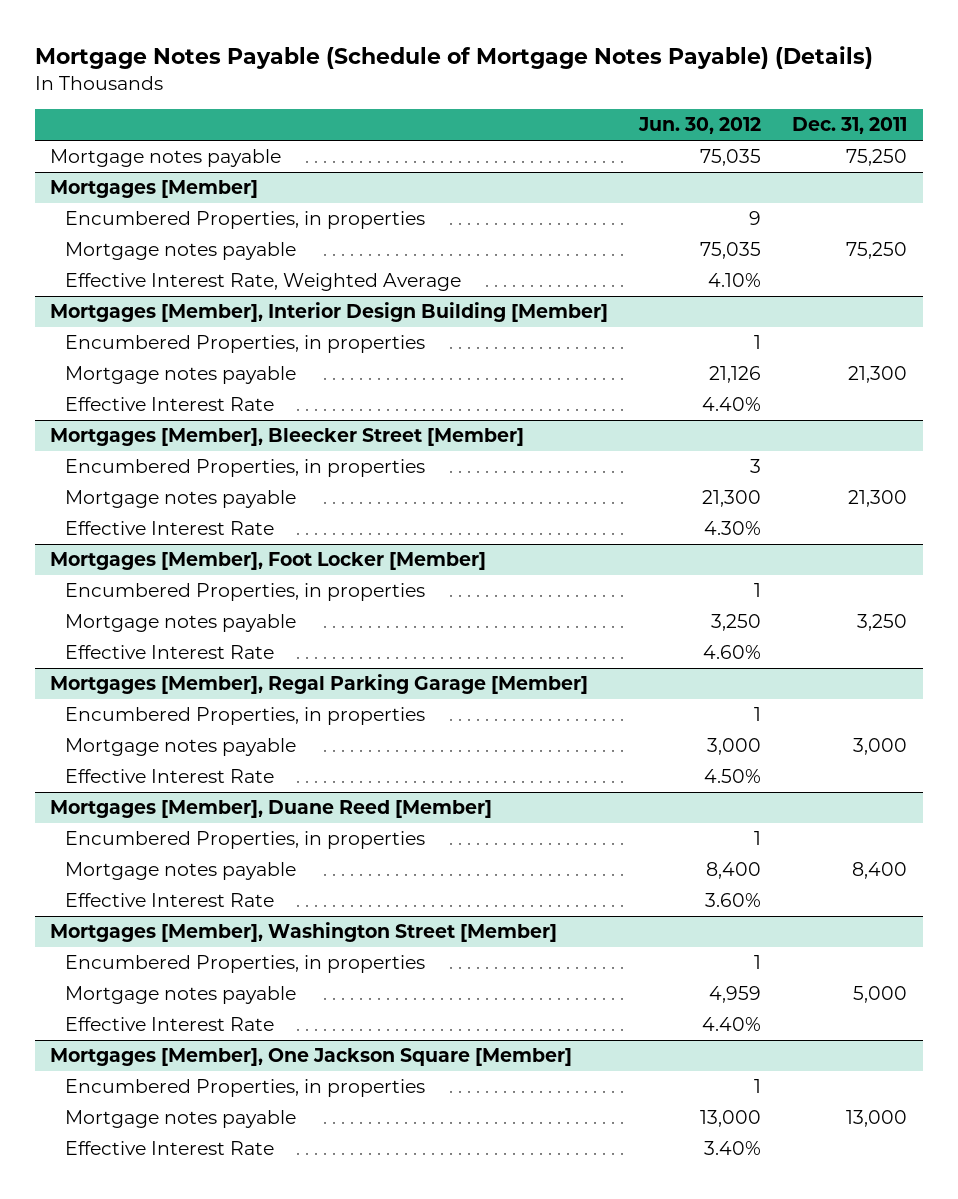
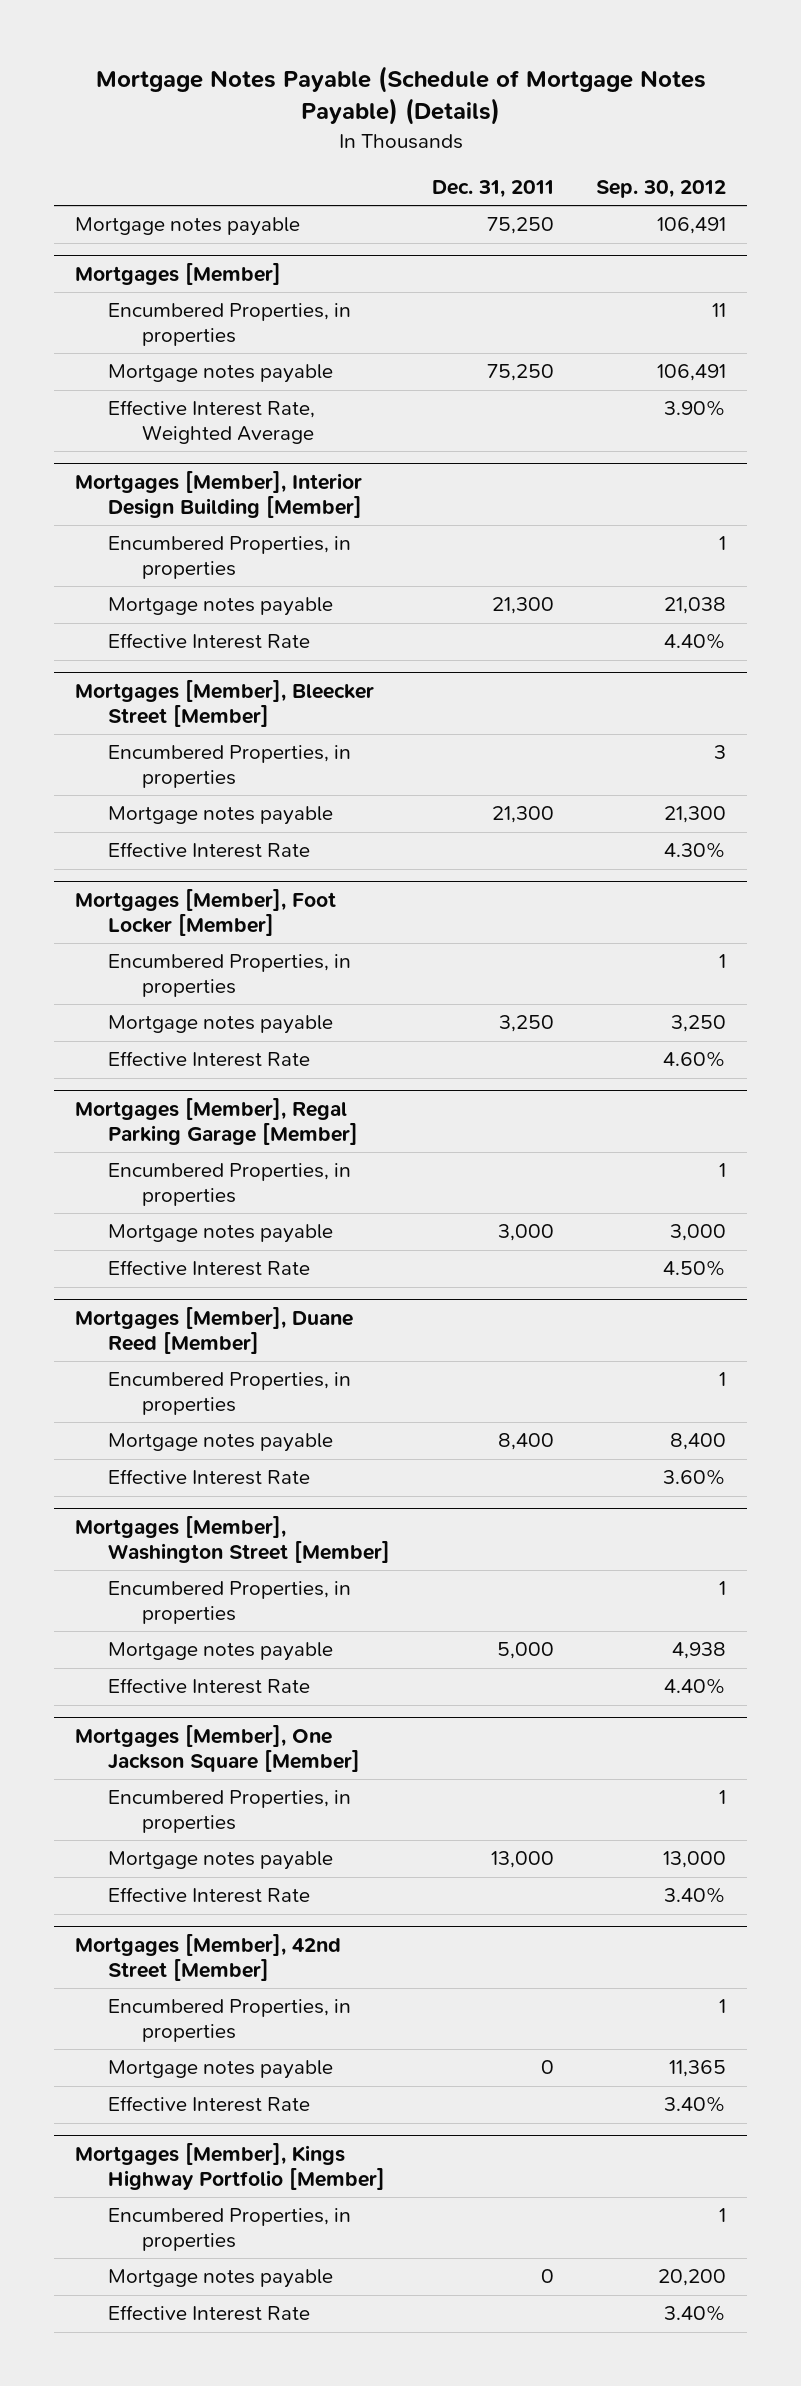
[638,117,762,135] Jun. 30, 2012 -> none
none -> [596,180,727,199] Sep. 30, 2012
none -> [75,1933,342,1981] Mortgages [Member], 42nd Street [Member]
none -> [108,1999,352,2043] Encumbered Properties, in properties
none -> [108,2060,334,2080] Mortgage notes payable
none -> [108,2096,311,2113] Effective Interest Rate
none -> [75,2142,386,2190] Mortgages [Member], Kings Highway Portfolio [Member]
none -> [108,2208,352,2252] Encumbered Properties, in properties
none -> [108,2269,334,2289] Mortgage notes payable
none -> [108,2305,311,2322] Effective Interest Rate

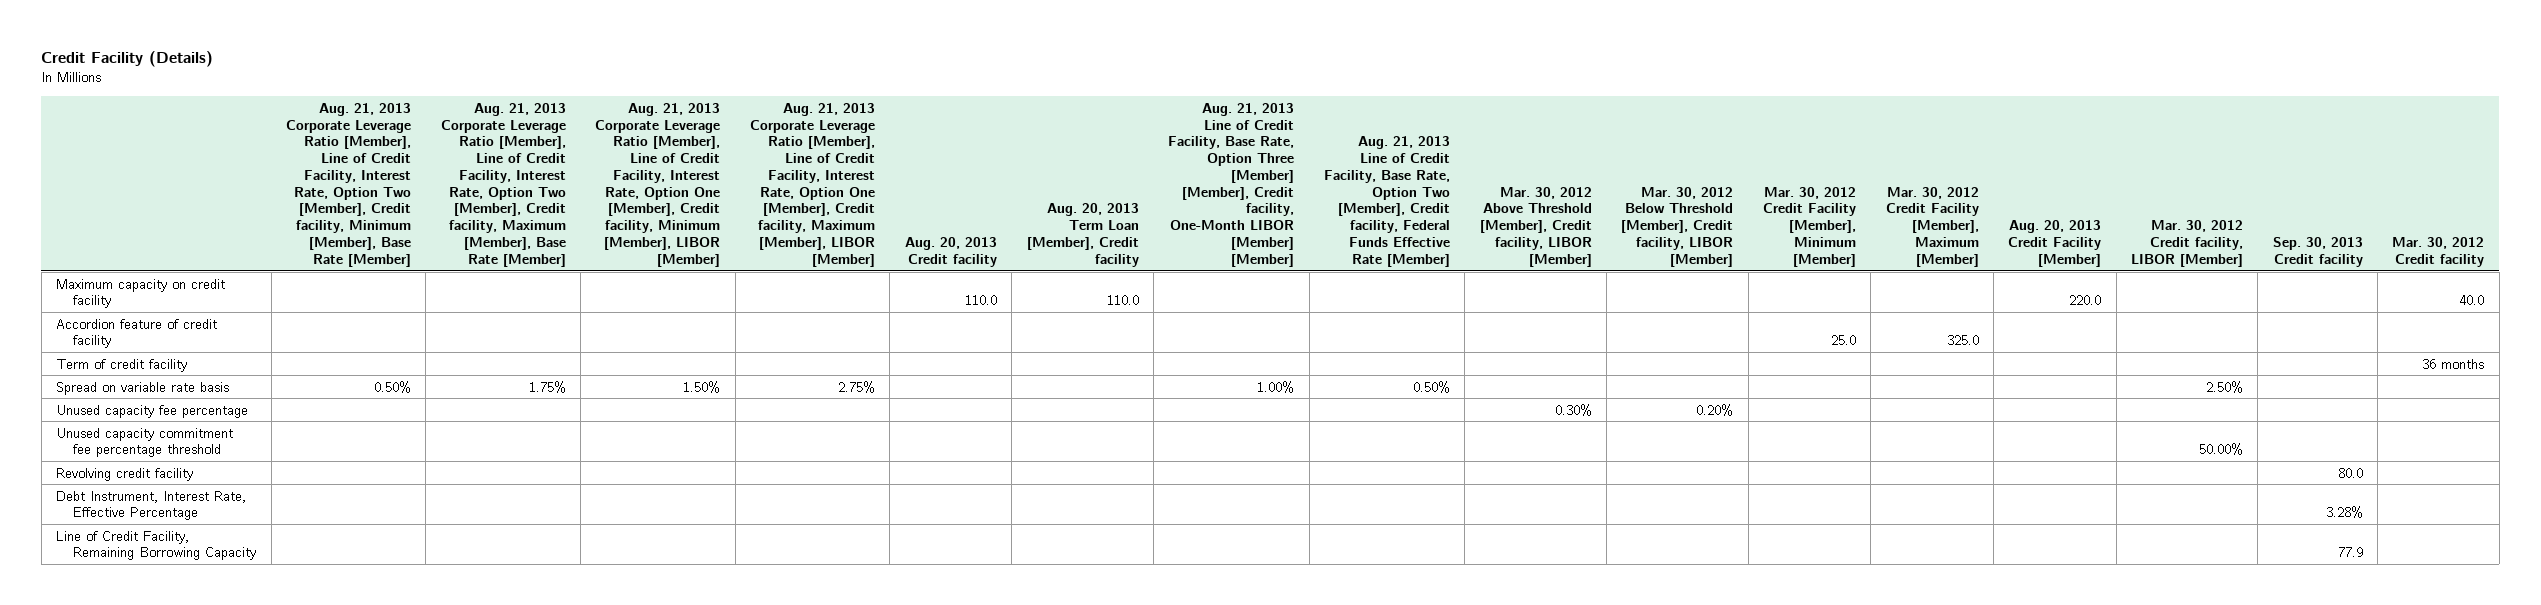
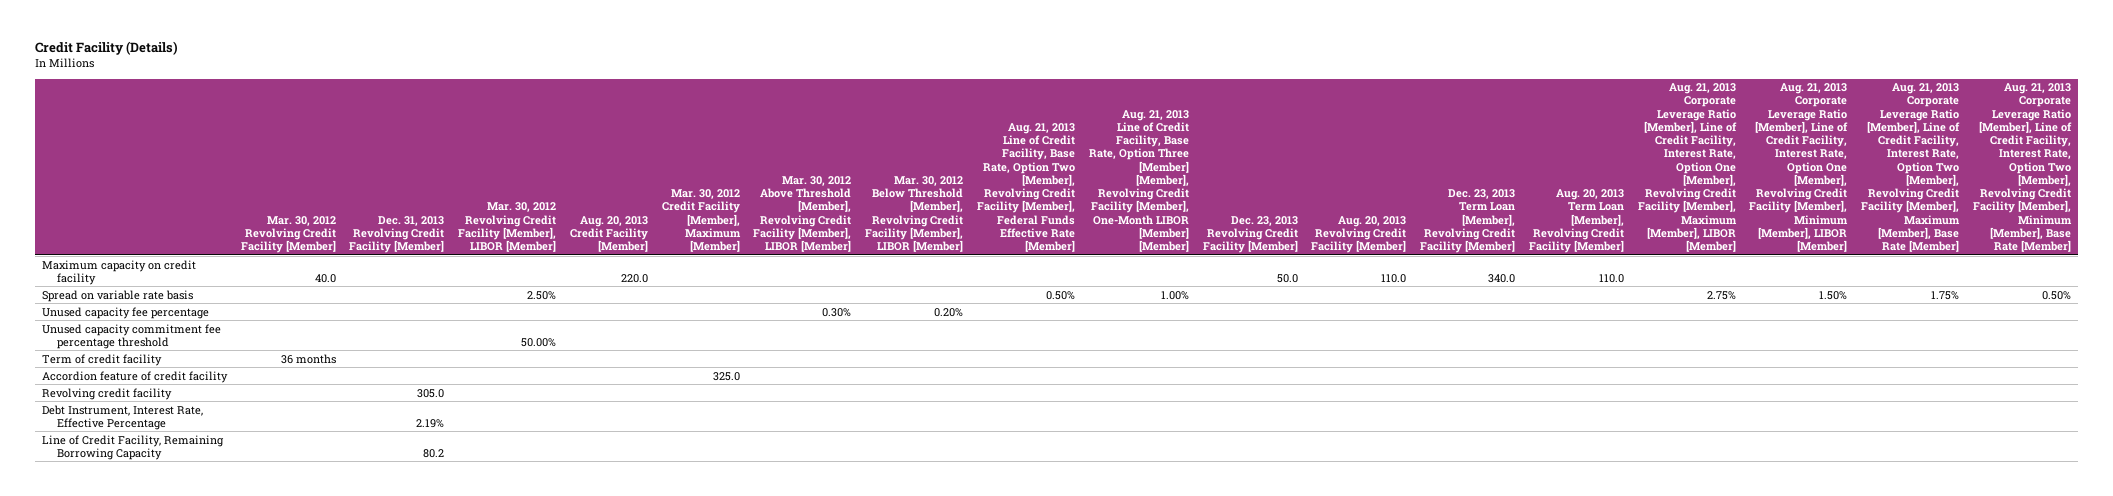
[286,102,412,267] Aug. 21, 2013 Corporate Leverage Ratio [Member], Line of Credit Facility, Interest Rate, Option Two [Member], Credit facility, Minimum [Member], Base Rate [Member] -> none
[440,102,566,267] Aug. 21, 2013 Corporate Leverage Ratio [Member], Line of Credit Facility, Interest Rate, Option Two [Member], Credit facility, Maximum [Member], Base Rate [Member] -> none
[595,102,721,267] Aug. 21, 2013 Corporate Leverage Ratio [Member], Line of Credit Facility, Interest Rate, Option One [Member], Credit facility, Minimum [Member], LIBOR [Member] -> none
[750,102,876,267] Aug. 21, 2013 Corporate Leverage Ratio [Member], Line of Credit Facility, Interest Rate, Option One [Member], Credit facility, Maximum [Member], LIBOR [Member] -> none
[904,237,997,267] Aug. 20, 2013 Credit facility -> none
[1026,203,1139,267] Aug. 20, 2013 Term Loan [Member], Credit facility -> none
[1168,102,1295,267] Aug. 21, 2013 Line of Credit Facility, Base Rate, Option Three [Member] [Member], Credit facility, One-Month LIBOR [Member] [Member] -> none
[1323,136,1450,267] Aug. 21, 2013 Line of Credit Facility, Base Rate, Option Two [Member], Credit facility, Federal Funds Effective Rate [Member] -> none
[1479,186,1592,267] Mar. 30, 2012 Above Threshold [Member], Credit facility, LIBOR [Member] -> none
[1621,186,1734,267] Mar. 30, 2012 Below Threshold [Member], Credit facility, LIBOR [Member] -> none
[1763,186,1857,267] Mar. 30, 2012 Credit Facility [Member], Minimum [Member] -> none
[2131,220,2244,267] Mar. 30, 2012 Credit facility, LIBOR [Member] -> none
[2272,237,2363,267] Sep. 30, 2013 Credit facility -> none
[2392,237,2485,267] Mar. 30, 2012 Credit facility -> none
none -> [240,215,336,254] Mar. 30, 2012 Revolving Credit Facility [Member]
none -> [349,215,445,254] Dec. 31, 2013 Revolving Credit Facility [Member]
none -> [458,202,557,253] Mar. 30, 2012 Revolving Credit Facility [Member], LIBOR [Member]
none -> [753,175,852,253] Mar. 30, 2012 Above Threshold [Member], Revolving Credit Facility [Member], LIBOR [Member]
none -> [865,175,964,253] Mar. 30, 2012 Below Threshold [Member], Revolving Credit Facility [Member], LIBOR [Member]
none -> [976,122,1075,253] Aug. 21, 2013 Line of Credit Facility, Base Rate, Option Two [Member], Revolving Credit Facility [Member], Federal Funds Effective Rate [Member]
none -> [1088,109,1189,253] Aug. 21, 2013 Line of Credit Facility, Base Rate, Option Three [Member] [Member], Revolving Credit Facility [Member], One-Month LIBOR [Member] [Member]
none -> [1202,215,1298,254] Dec. 23, 2013 Revolving Credit Facility [Member]
none -> [1311,215,1407,254] Aug. 20, 2013 Revolving Credit Facility [Member]
none -> [1420,189,1516,254] Dec. 23, 2013 Term Loan [Member], Revolving Credit Facility [Member]
none -> [1528,189,1624,254] Aug. 20, 2013 Term Loan [Member], Revolving Credit Facility [Member]
none -> [1637,83,1737,253] Aug. 21, 2013 Corporate Leverage Ratio [Member], Line of Credit Facility, Interest Rate, Option One [Member], Revolving Credit Facility [Member], Maximum [Member], LIBOR [Member]
none -> [1749,83,1849,253] Aug. 21, 2013 Corporate Leverage Ratio [Member], Line of Credit Facility, Interest Rate, Option One [Member], Revolving Credit Facility [Member], Minimum [Member], LIBOR [Member]
none -> [1861,83,1961,253] Aug. 21, 2013 Corporate Leverage Ratio [Member], Line of Credit Facility, Interest Rate, Option Two [Member], Revolving Credit Facility [Member], Maximum [Member], Base Rate [Member]
none -> [1972,83,2072,253] Aug. 21, 2013 Corporate Leverage Ratio [Member], Line of Credit Facility, Interest Rate, Option Two [Member], Revolving Credit Facility [Member], Minimum [Member], Base Rate [Member]
[56,358,188,372] Term of credit facility -> [41,353,162,366] Term of credit facility
[56,318,218,349] Accordion feature of credit facility -> [41,370,228,383] Accordion feature of credit facility

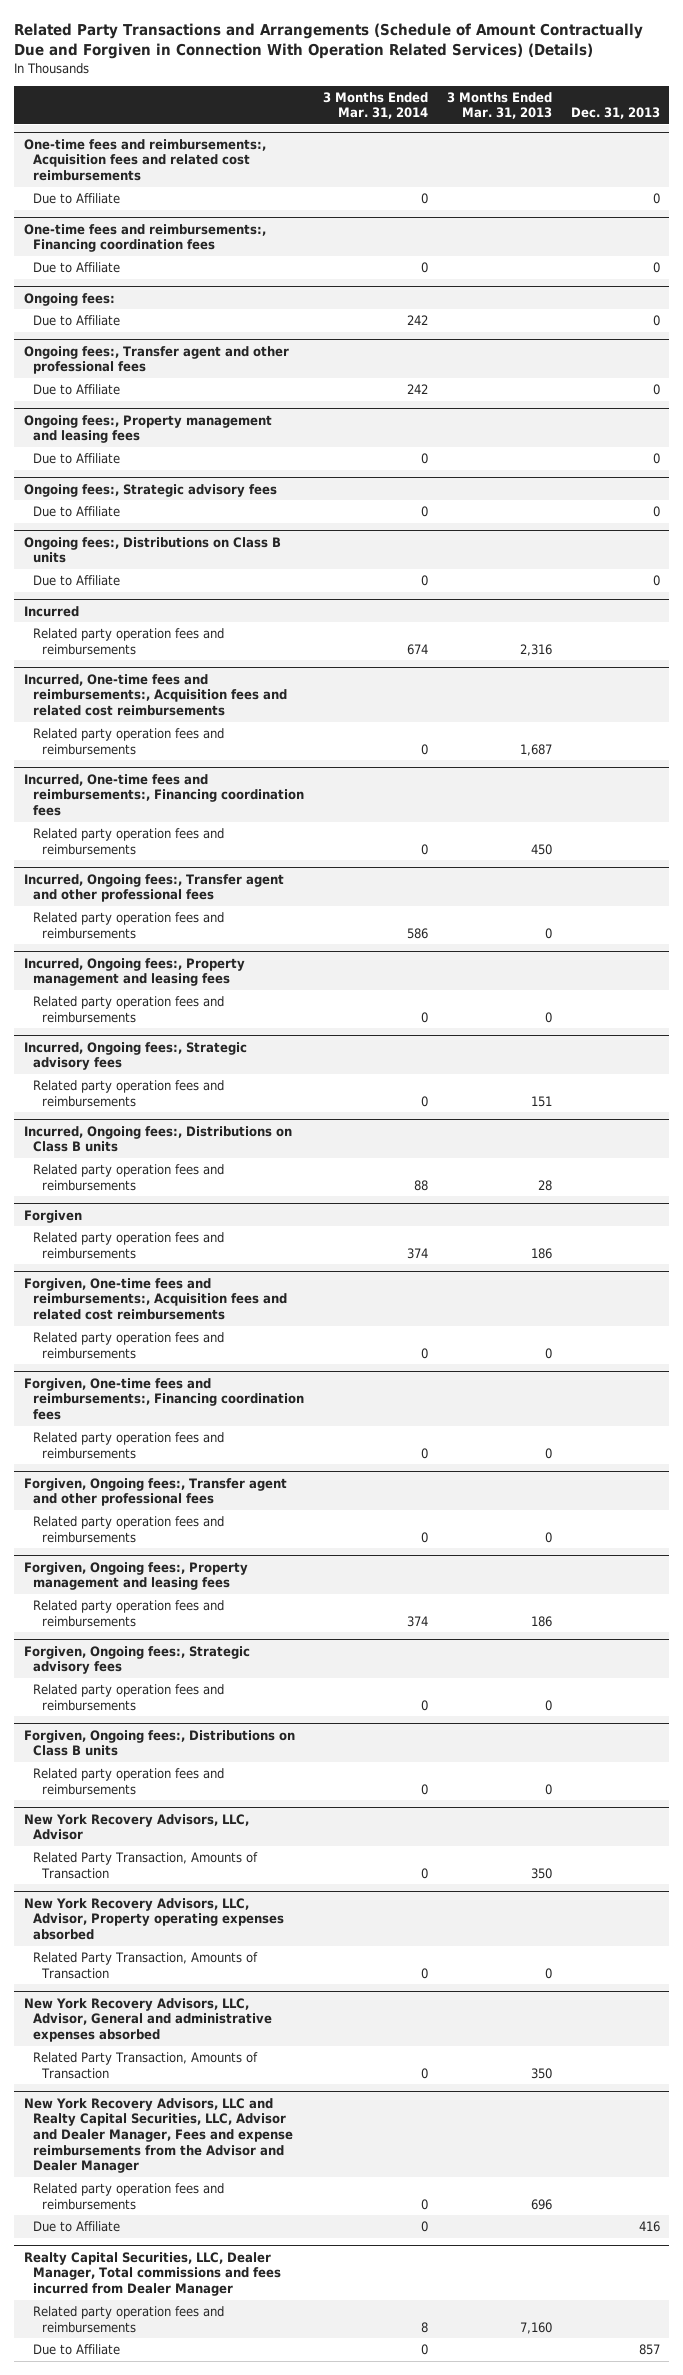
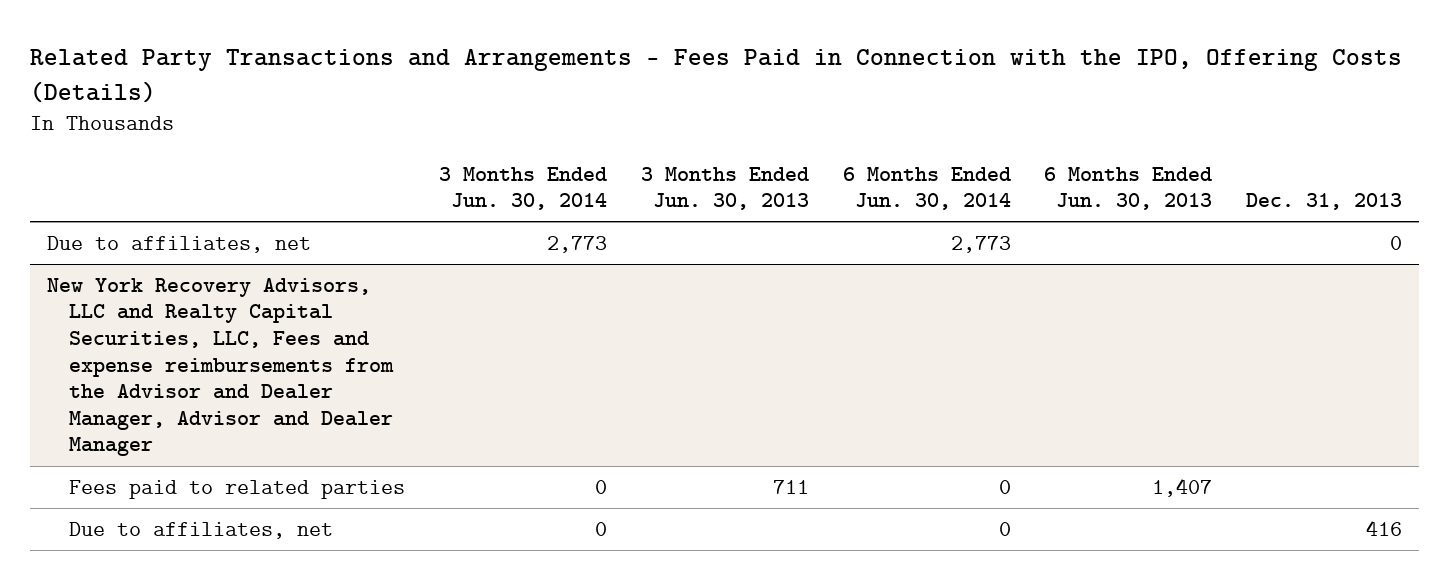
[14,22,644,60] Related Party Transactions and Arrangements (Schedule of Amount Contractually Due and Forgiven in Connection With Operation Related Services) (Details) -> [29,48,1402,103] Related Party Transactions and Arrangements - Fees Paid in Connection with the IPO, Offering Costs (Details)
[322,91,428,120] 3 Months Ended Mar. 31, 2014 -> none
[446,91,552,120] 3 Months Ended Mar. 31, 2013 -> none
none -> [439,166,608,211] 3 Months Ended Jun. 30, 2014
none -> [640,166,809,211] 3 Months Ended Jun. 30, 2013
none -> [842,166,1011,211] 6 Months Ended Jun. 30, 2014
none -> [1044,166,1213,211] 6 Months Ended Jun. 30, 2013
[23,138,266,182] One-time fees and reimbursements:, Acquisition fees and related cost reimbursements -> none
[33,193,121,205] Due to Affiliate -> none
[23,223,266,253] One-time fees and reimbursements:, Financing coordination fees -> none
[33,262,121,274] Due to Affiliate -> none
[23,292,115,306] Ongoing fees: -> none
[33,315,121,327] Due to Affiliate -> none
[23,345,289,375] Ongoing fees:, Transfer agent and other professional fees -> none
[33,384,121,396] Due to Affiliate -> none
[23,414,272,444] Ongoing fees:, Property management and leasing fees -> none
[33,453,121,465] Due to Affiliate -> none
[23,483,277,497] Ongoing fees:, Strategic advisory fees -> none
[33,506,121,518] Due to Affiliate -> none
[23,536,281,564] Ongoing fees:, Distributions on Class B units -> none
[33,575,121,587] Due to Affiliate -> none
[23,605,79,617] Incurred -> none
[33,628,225,655] Related party operation fees and reimbursements -> none
[23,673,288,717] Incurred, One-time fees and reimbursements:, Acquisition fees and related cost reimbursements -> none
[33,728,225,755] Related party operation fees and reimbursements -> none
[23,773,305,817] Incurred, One-time fees and reimbursements:, Financing coordination fees -> none
[33,828,225,855] Related party operation fees and reimbursements -> none
[23,873,284,903] Incurred, Ongoing fees:, Transfer agent and other professional fees -> none
[33,912,225,939] Related party operation fees and reimbursements -> none
[23,957,245,987] Incurred, Ongoing fees:, Property management and leasing fees -> none
[33,996,225,1023] Related party operation fees and reimbursements -> none
[23,1041,247,1071] Incurred, Ongoing fees:, Strategic advisory fees -> none
[33,1080,225,1107] Related party operation fees and reimbursements -> none
[23,1125,292,1153] Incurred, Ongoing fees:, Distributions on Class B units -> none
[33,1164,225,1191] Related party operation fees and reimbursements -> none
[23,1209,82,1223] Forgiven -> none
[33,1232,225,1259] Related party operation fees and reimbursements -> none
[23,1277,288,1321] Forgiven, One-time fees and reimbursements:, Acquisition fees and related cost reimbursements -> none
[33,1332,225,1359] Related party operation fees and reimbursements -> none
[23,1377,305,1421] Forgiven, One-time fees and reimbursements:, Financing coordination fees -> none
[33,1432,225,1459] Related party operation fees and reimbursements -> none
[23,1477,287,1507] Forgiven, Ongoing fees:, Transfer agent and other professional fees -> none
[33,1516,225,1543] Related party operation fees and reimbursements -> none
[23,1561,248,1591] Forgiven, Ongoing fees:, Property management and leasing fees -> none
[33,1600,225,1627] Related party operation fees and reimbursements -> none
[23,1645,250,1675] Forgiven, Ongoing fees:, Strategic advisory fees -> none
[33,1684,225,1711] Related party operation fees and reimbursements -> none
[23,1729,295,1757] Forgiven, Ongoing fees:, Distributions on Class B units -> none
[33,1768,225,1795] Related party operation fees and reimbursements -> none
[23,1813,249,1841] New York Recovery Advisors, LLC, Advisor -> none
[33,1852,259,1879] Related Party Transaction, Amounts of Transaction -> none
[23,1897,285,1941] New York Recovery Advisors, LLC, Advisor, Property operating expenses absorbed -> none
[33,1952,259,1979] Related Party Transaction, Amounts of Transaction -> none
[23,1997,273,2043] New York Recovery Advisors, LLC, Advisor, General and administrative expenses absorbed -> none
[33,2052,259,2079] Related Party Transaction, Amounts of Transaction -> none
[23,2251,282,2297] Realty Capital Securities, LLC, Dealer Manager, Total commissions and fees incurred from Dealer Manager -> none
[33,2306,225,2333] Related party operation fees and reimbursements -> none
[33,2344,121,2356] Due to Affiliate -> none
none -> [46,235,311,253] Due to affiliates, net
[23,2097,294,2174] New York Recovery Advisors, LLC and Realty Capital Securities, LLC, Advisor and Dealer Manager, Fees and expense reimbursements from the Advisor and Dealer Manager -> [46,277,395,457] New York Recovery Advisors, LLC and Realty Capital Securities, LLC, Fees and expense reimbursements from the Advisor and Dealer Manager, Advisor and Dealer Manager
[33,2183,225,2210] Related party operation fees and reimbursements -> [69,479,406,499] Fees paid to related parties
[33,2221,121,2233] Due to Affiliate -> [69,521,334,539] Due to affiliates, net

